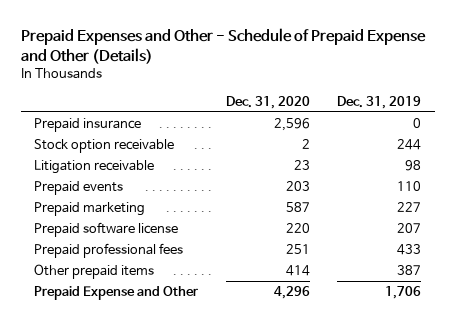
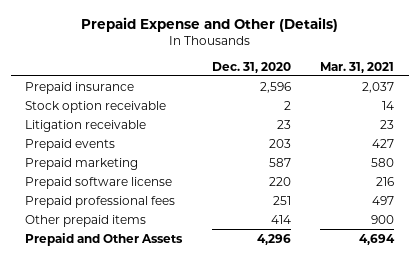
[20,27,426,64] Prepaid Expenses and Other - Schedule of Prepaid Expense and Other (Details) -> [80,17,338,33] Prepaid Expense and Other (Details)
[337,96,422,110] Dec. 31, 2019 -> none
none -> [319,61,394,73] Mar. 31, 2021
[34,286,199,301] Prepaid Expense and Other -> [25,232,184,246] Prepaid and Other Assets

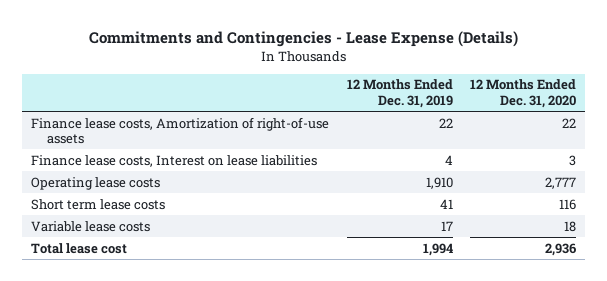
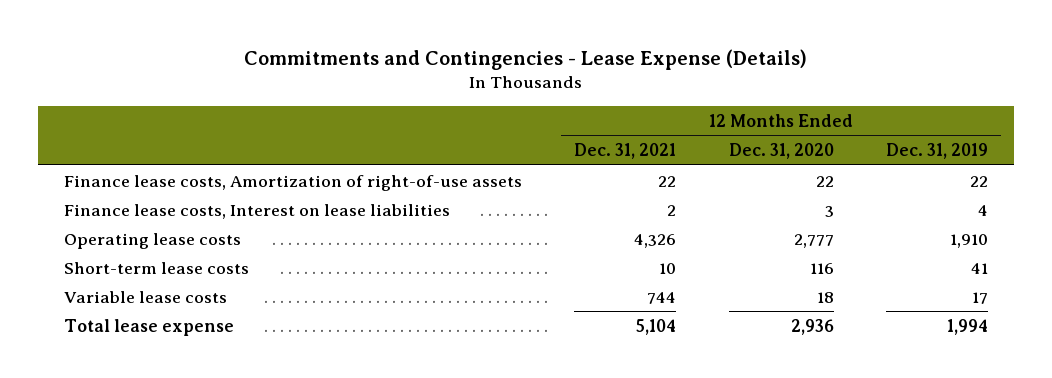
none -> [574,142,677,159] Dec. 31, 2021
[31,198,166,210] Short term lease costs -> [63,261,249,274] Short-term lease costs
[31,242,128,254] Total lease cost -> [63,318,234,336] Total lease expense

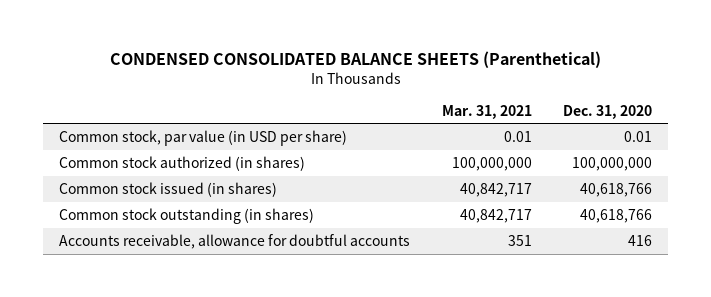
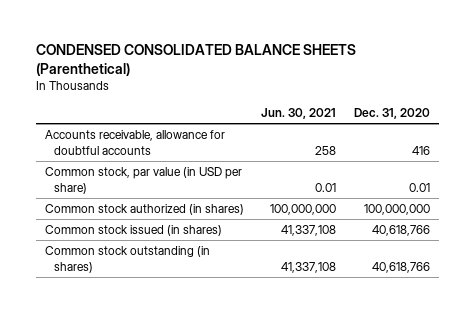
[441,104,532,119] Mar. 31, 2021 -> none
none -> [261,108,337,120] Jun. 30, 2021
[58,233,410,249] Accounts receivable, allowance for doubtful accounts -> [44,130,225,155] Accounts receivable, allowance for doubtful accounts

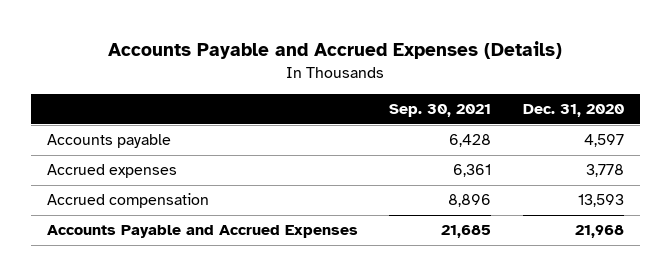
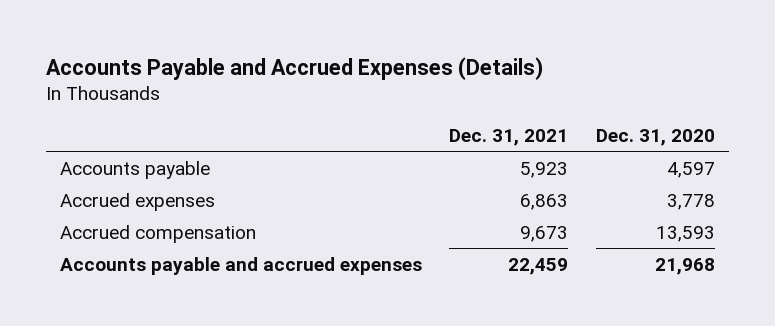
[389,104,492,118] Sep. 30, 2021 -> none
none -> [449,128,569,146] Dec. 31, 2021
[47,225,359,239] Accounts Payable and Accrued Expenses -> [59,256,422,275] Accounts payable and accrued expenses

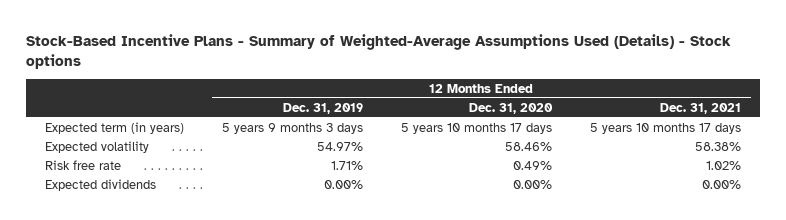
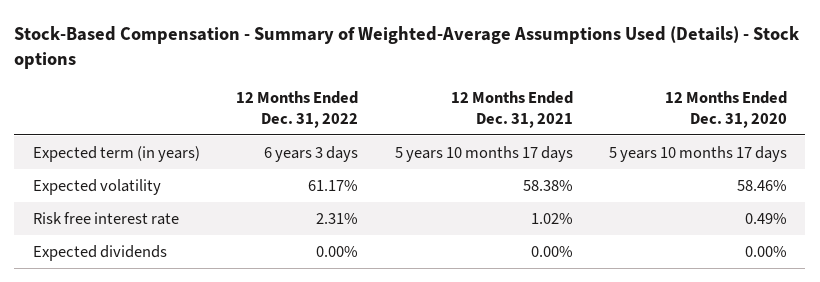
[25,33,731,70] Stock-Based Incentive Plans - Summary of Weighted-Average Assumptions Used (Details) - Stock options -> [14,25,801,70] Stock-Based Compensation - Summary of Weighted-Average Assumptions Used (Details) - Stock options
[282,102,363,114] Dec. 31, 2019 -> none
none -> [236,91,359,128] 12 Months Ended Dec. 31, 2022
[44,159,121,170] Risk free rate -> [32,211,179,225] Risk free interest rate

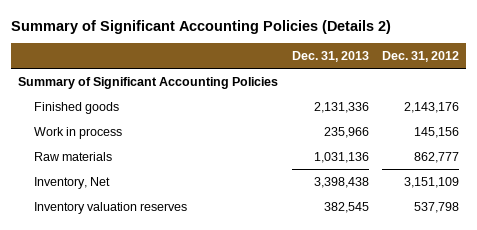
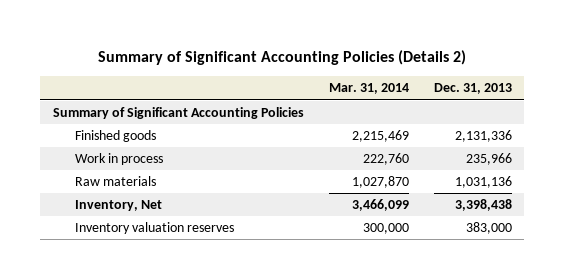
[382,50,460,62] Dec. 31, 2012 -> none
none -> [328,83,409,95] Mar. 31, 2014
[323,201,369,213] 382,545 -> [465,222,512,235] 383,000

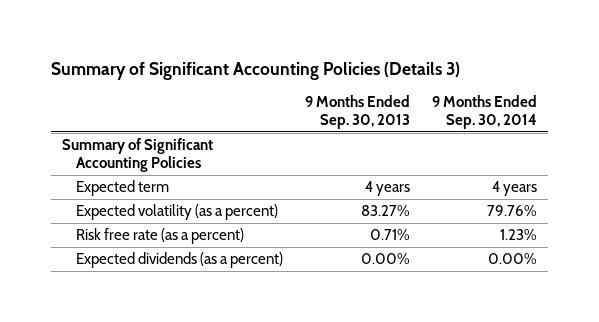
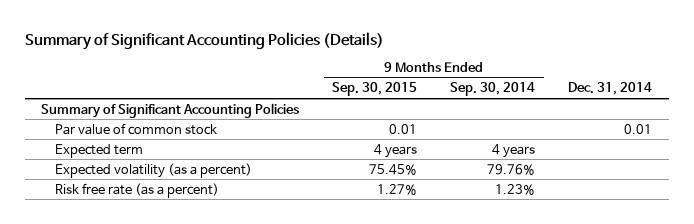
[51,61,461,80] Summary of Significant Accounting Policies (Details 3) -> [24,31,384,50] Summary of Significant Accounting Policies (Details)
[304,95,410,130] 9 Months Ended Sep. 30, 2013 -> none
none -> [332,82,418,97] Sep. 30, 2015
none -> [568,82,653,96] Dec. 31, 2014
none -> [55,122,218,135] Par value of common stock
[75,252,283,269] Expected dividends (as a percent) -> none

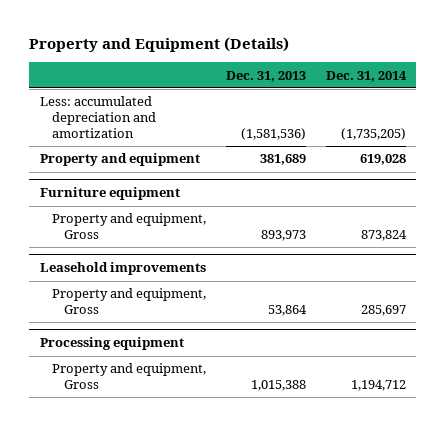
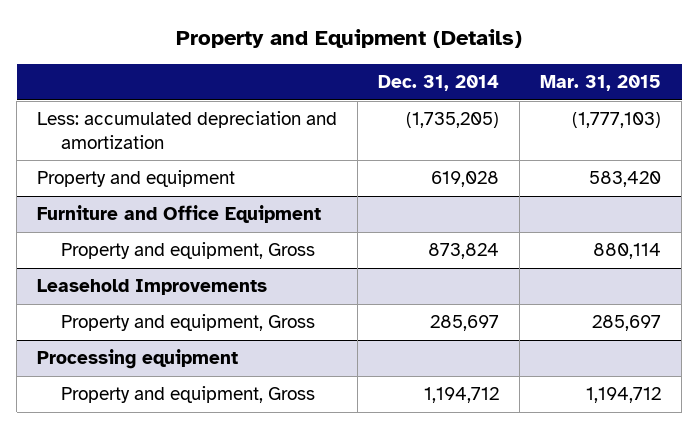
[225,70,306,82] Dec. 31, 2013 -> none
none -> [540,75,662,92] Mar. 31, 2015
[39,187,180,201] Furniture equipment -> [37,205,322,224] Furniture and Office Equipment
[39,262,206,276] Leasehold improvements -> [37,279,268,296] Leasehold Improvements

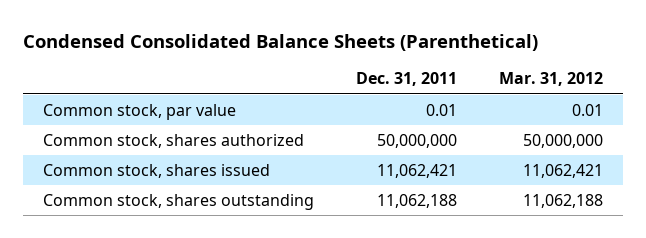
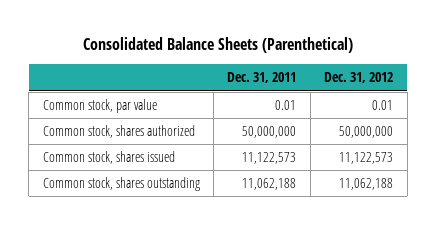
[22,33,538,51] Condensed Consolidated Balance Sheets (Parenthetical) -> [82,37,353,54] Consolidated Balance Sheets (Parenthetical)
[498,72,603,87] Mar. 31, 2012 -> none
none -> [324,72,394,84] Dec. 31, 2012
[377,163,458,178] 11,062,421 -> [242,152,297,165] 11,122,573

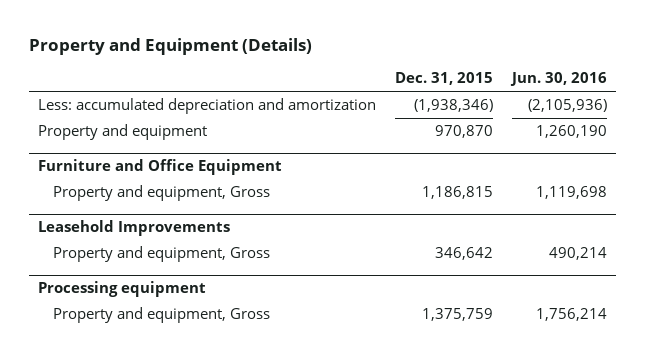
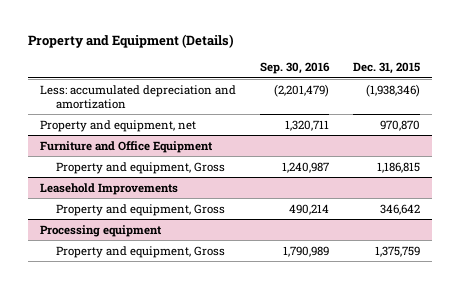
[509,72,607,87] Jun. 30, 2016 -> none
none -> [259,62,330,75] Sep. 30, 2016
[38,124,208,141] Property and equipment -> [39,119,196,132] Property and equipment, net

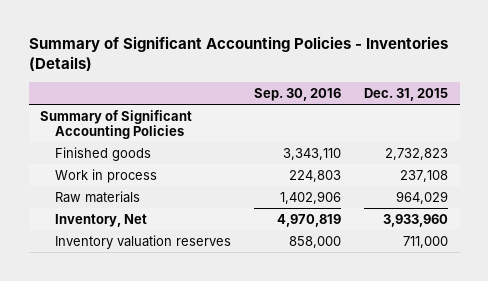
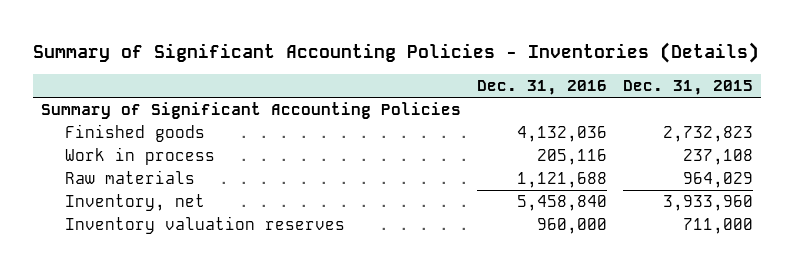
[253,88,341,102] Sep. 30, 2016 -> none
none -> [477,79,608,95] Dec. 31, 2016
[54,213,147,227] Inventory, Net -> [64,194,205,212] Inventory, net

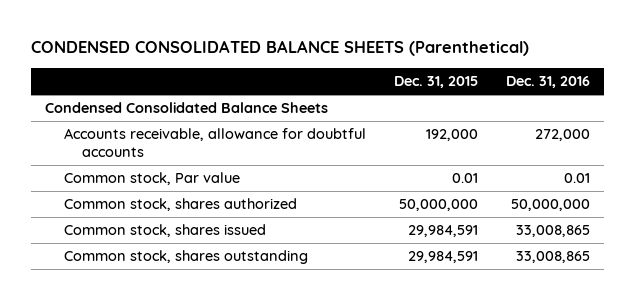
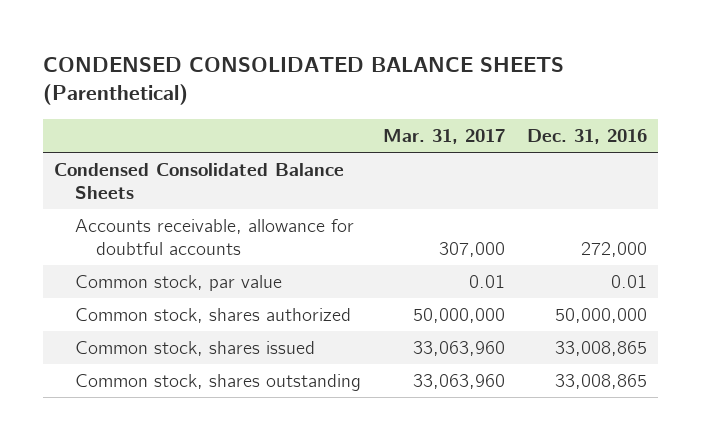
[393,76,478,89] Dec. 31, 2015 -> none
none -> [382,129,505,145] Mar. 31, 2017
[63,172,240,186] Common stock, Par value -> [75,275,283,292] Common stock, par value

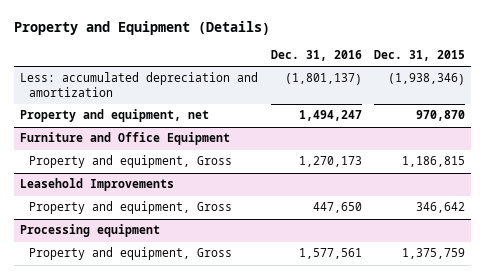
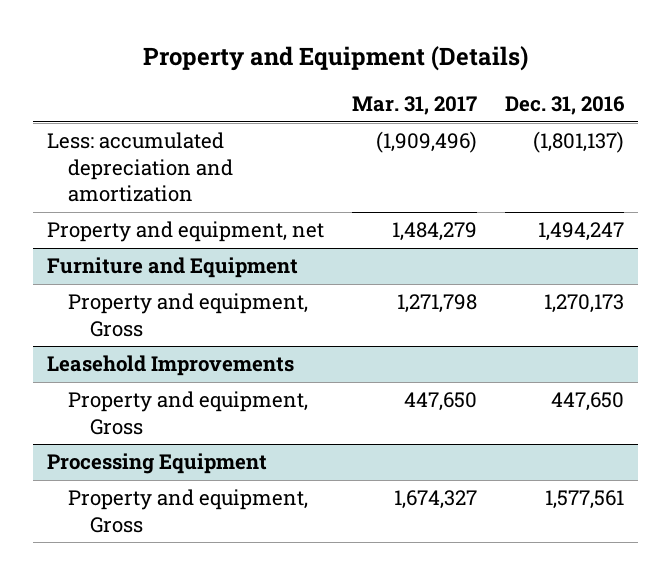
[373,50,465,62] Dec. 31, 2015 -> none
none -> [352,96,478,116] Mar. 31, 2017
[20,132,231,146] Furniture and Office Equipment -> [47,257,299,279] Furniture and Equipment
[20,224,161,238] Processing equipment -> [47,453,268,475] Processing Equipment

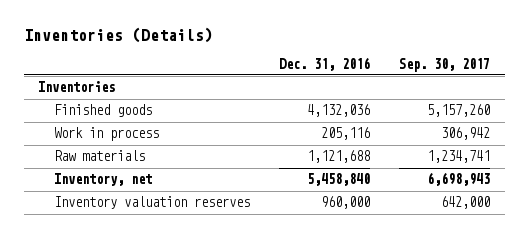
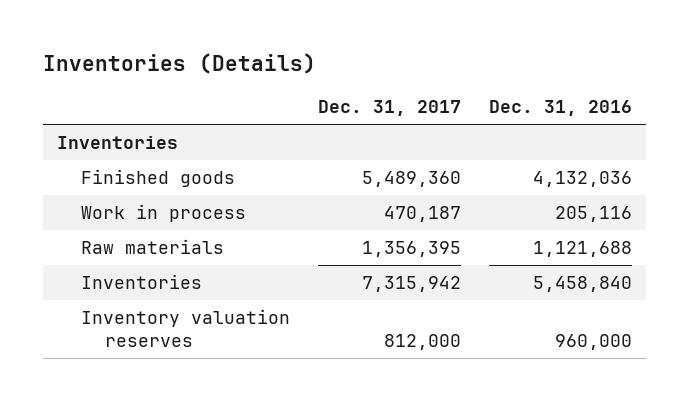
[399,57,491,72] Sep. 30, 2017 -> none
none -> [318,100,462,117] Dec. 31, 2017
[53,173,152,187] Inventory, net -> [80,274,202,290] Inventories

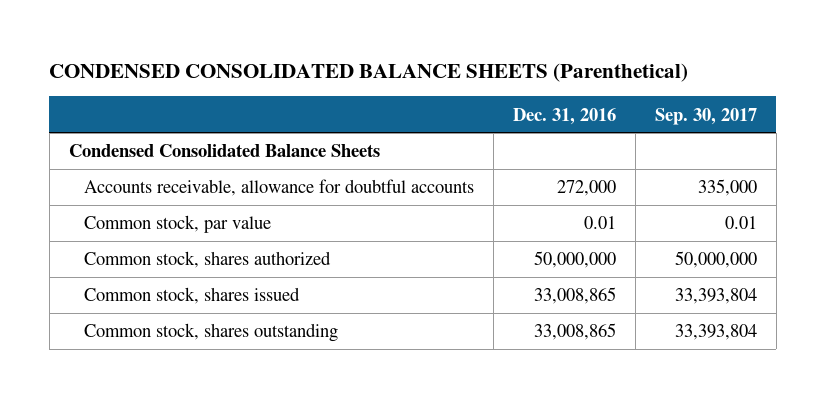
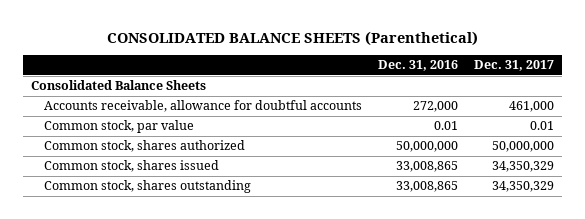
[49,62,689,82] CONDENSED CONSOLIDATED BALANCE SHEETS (Parenthetical) -> [106,30,478,46] CONSOLIDATED BALANCE SHEETS (Parenthetical)
[654,107,757,125] Sep. 30, 2017 -> none
none -> [474,60,555,72] Dec. 31, 2017
[68,144,380,158] Condensed Consolidated Balance Sheets -> [31,80,207,91] Consolidated Balance Sheets

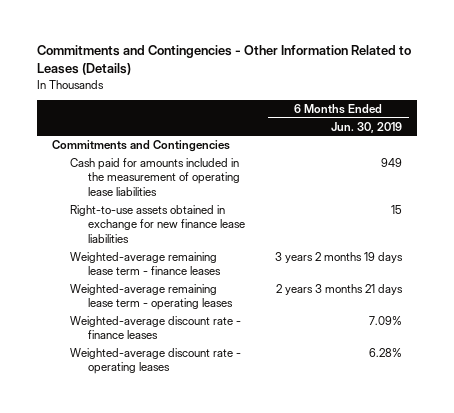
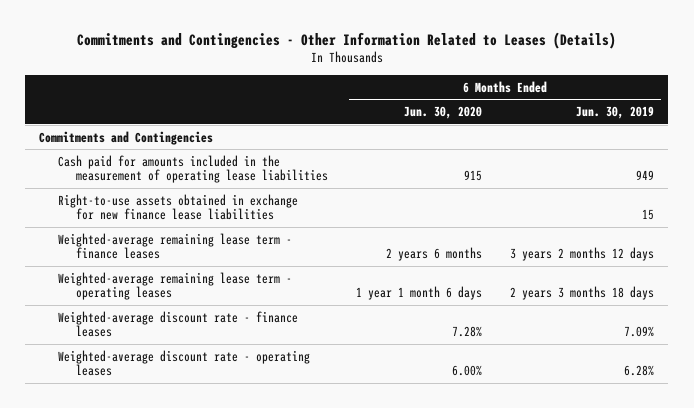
none -> [404,106,483,120] Jun. 30, 2020
[274,252,403,264] 3 years 2 months 19 days -> [510,247,655,262] 3 years 2 months 12 days
[275,284,403,296] 2 years 3 months 21 days -> [510,286,655,301] 2 years 3 months 18 days

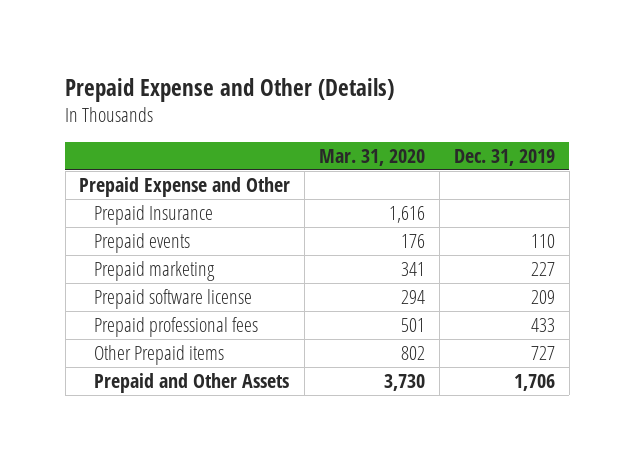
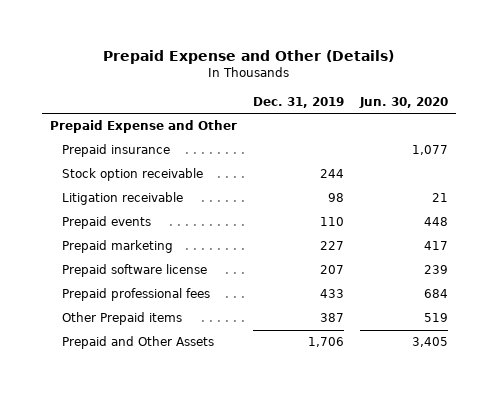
[319,148,426,166] Mar. 31, 2020 -> none
none -> [359,96,449,108] Jun. 30, 2020
[94,205,214,226] Prepaid Insurance -> [61,144,170,158] Prepaid insurance
none -> [61,168,203,182] Stock option receivable
none -> [61,192,183,206] Litigation receivable
[530,290,555,305] 209 -> [320,265,345,275] 207
[530,346,555,361] 727 -> [320,313,345,323] 387

